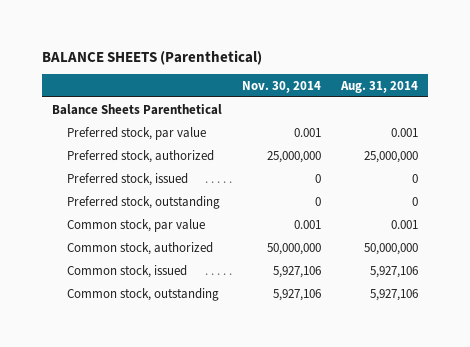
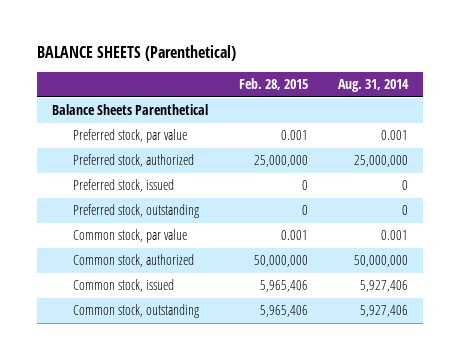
[242,80,322,93] Nov. 30, 2014 -> none
none -> [238,78,308,91] Feb. 28, 2015
[370,265,419,278] 5,927,106 -> [360,280,409,293] 5,927,406
[370,288,419,301] 5,927,106 -> [360,305,409,318] 5,927,406

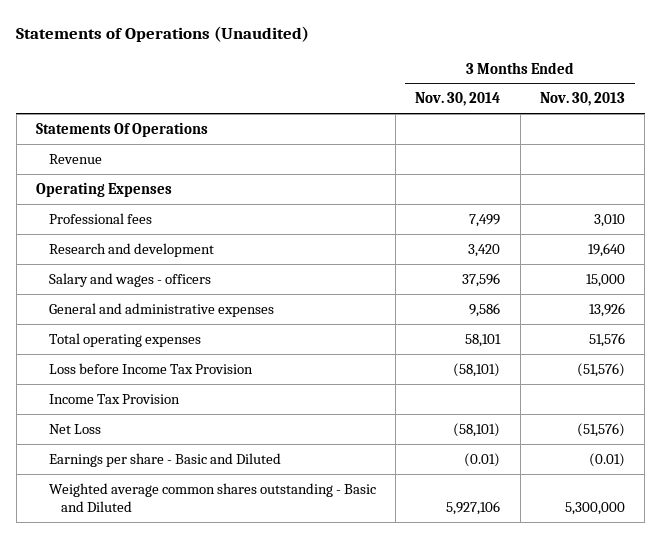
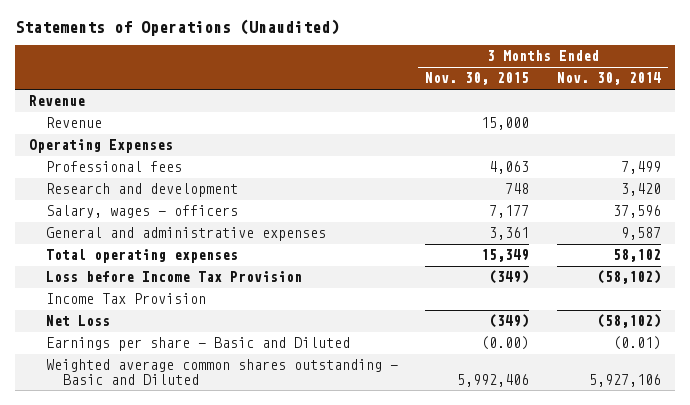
[540,92,626,107] Nov. 30, 2013 -> none
none -> [425,72,530,86] Nov. 30, 2015
[36,121,209,137] Statements Of Operations -> none
none -> [45,117,102,129] Revenue
[48,272,211,287] Salary and wages - officers -> [45,205,238,219] Salary, wages - officers
[469,302,501,317] 9,586 -> [620,227,661,241] 9,587
[465,333,502,347] 58,101 -> [612,249,661,263] 58,102
[453,362,501,377] (58,101) -> [596,270,661,285] (58,102)
[453,422,501,437] (58,101) -> [596,314,661,329] (58,102)

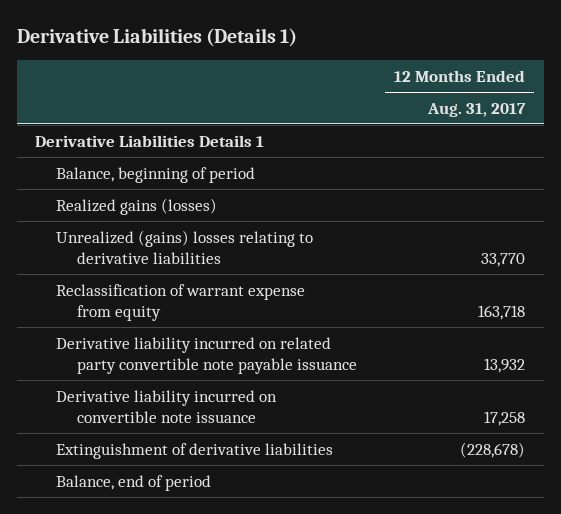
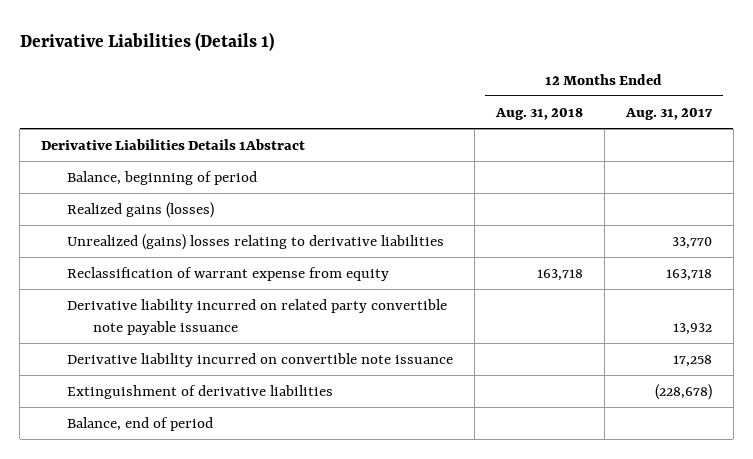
none -> [495,107,584,120] Aug. 31, 2018
[35,134,265,147] Derivative Liabilities Details 1 -> [41,138,306,150] Derivative Liabilities Details 1Abstract

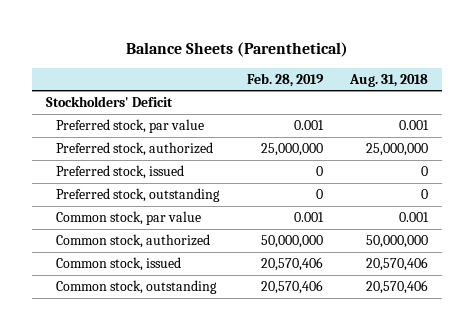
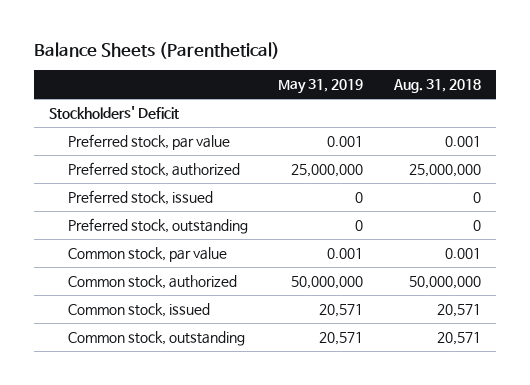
[246,72,324,87] Feb. 28, 2019 -> none
none -> [278,79,364,95] May 31, 2019
[366,257,429,272] 20,570,406 -> [436,304,481,318] 20,571
[366,280,429,295] 20,570,406 -> [436,332,481,346] 20,571

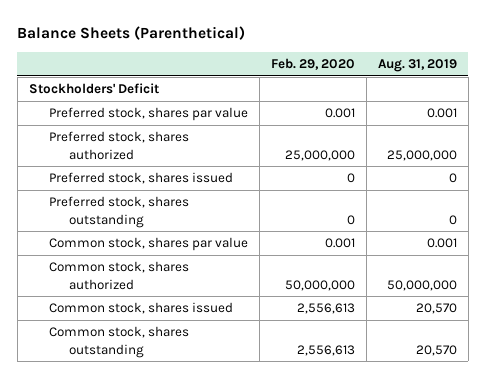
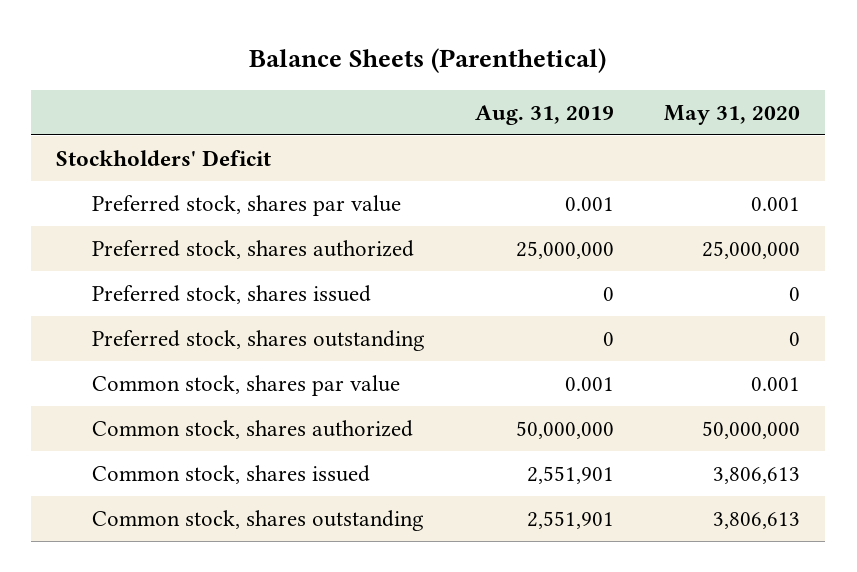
[270,58,355,71] Feb. 29, 2020 -> none
none -> [664,104,801,125] May 31, 2020
[415,303,457,315] 20,570 -> [527,465,615,484] 2,551,901
[415,344,457,356] 20,570 -> [527,510,615,529] 2,551,901

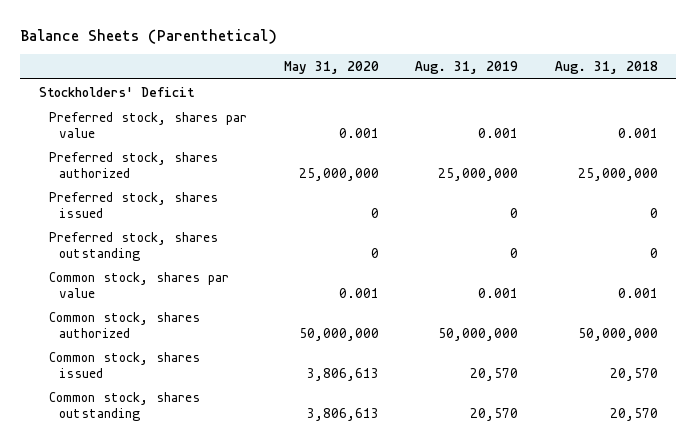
none -> [554,61,658,75] Aug. 31, 2018
[527,465,615,484] 2,551,901 -> [470,367,519,381] 20,570
[527,510,615,529] 2,551,901 -> [470,407,519,421] 20,570

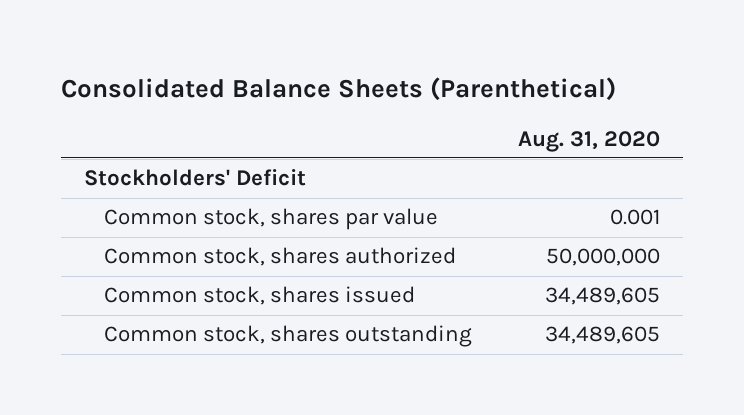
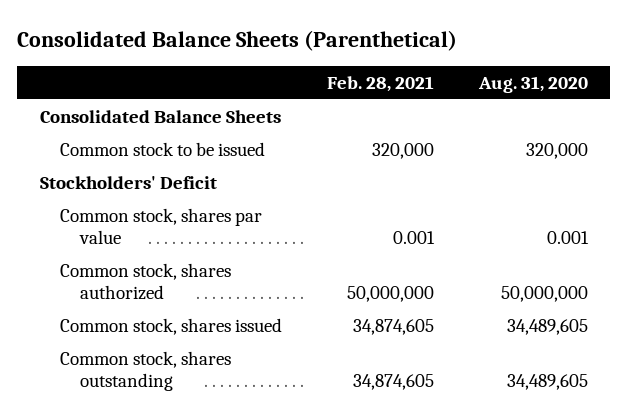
none -> [326,75,434,92] Feb. 28, 2021
none -> [39,109,281,123] Consolidated Balance Sheets
none -> [59,141,265,156] Common stock to be issued

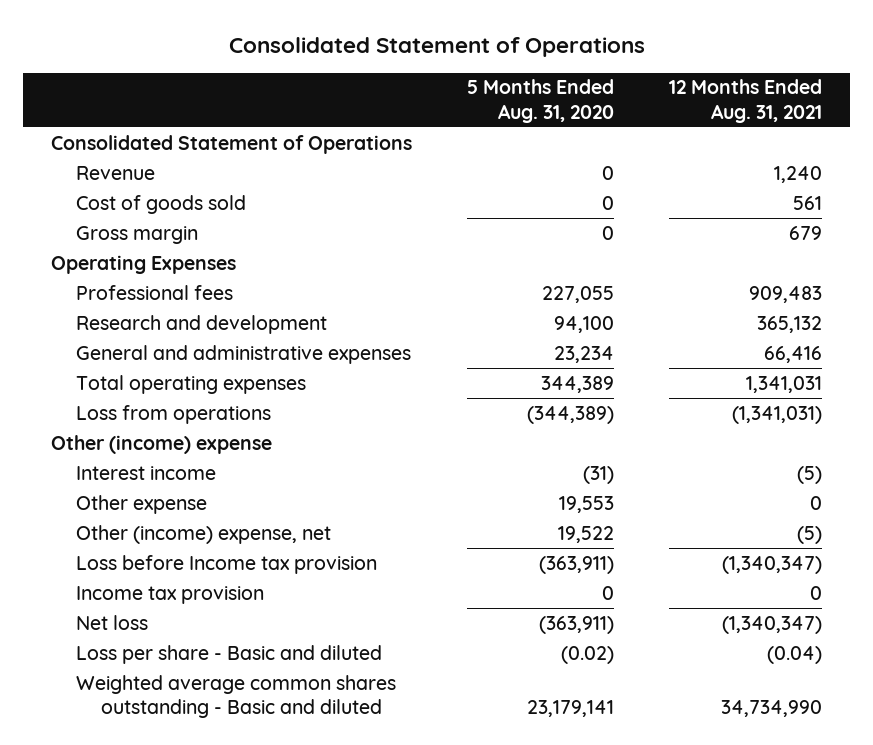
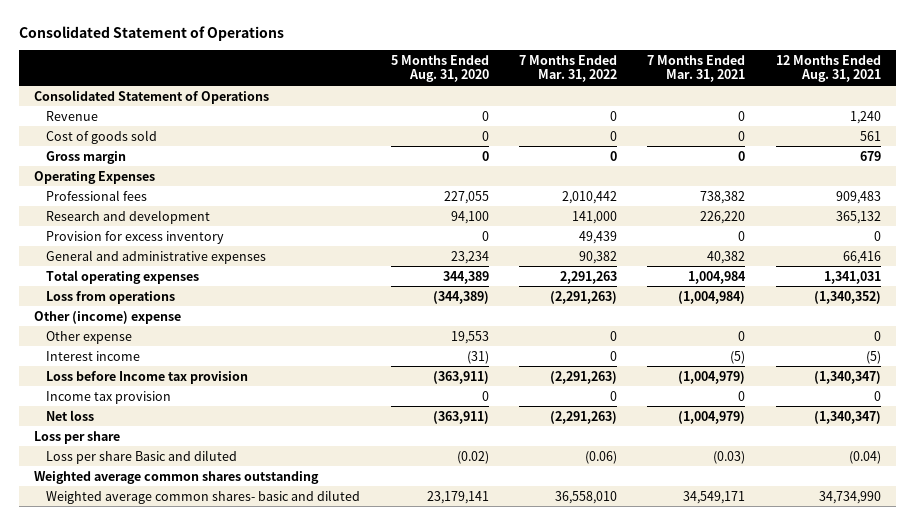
none -> [518,54,617,83] 7 Months Ended Mar. 31, 2022
none -> [647,54,746,83] 7 Months Ended Mar. 31, 2021
none -> [46,230,225,244] Provision for excess inventory
[732,405,823,424] (1,341,031) -> [813,290,881,304] (1,340,352)
[75,524,331,544] Other (income) expense, net -> none
[75,465,216,480] Interest income -> [46,350,141,361] Interest income
none -> [33,430,120,444] Loss per share
[75,644,382,664] Loss per share - Basic and diluted -> [46,449,238,464] Loss per share Basic and diluted
none -> [33,470,319,484] Weighted average common shares outstanding
[75,674,396,719] Weighted average common shares outstanding - Basic and diluted -> [46,489,361,504] Weighted average common shares- basic and diluted

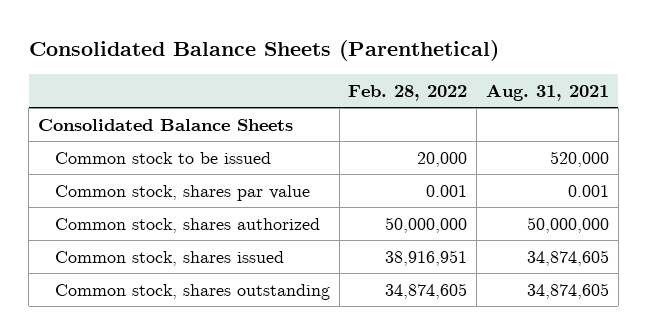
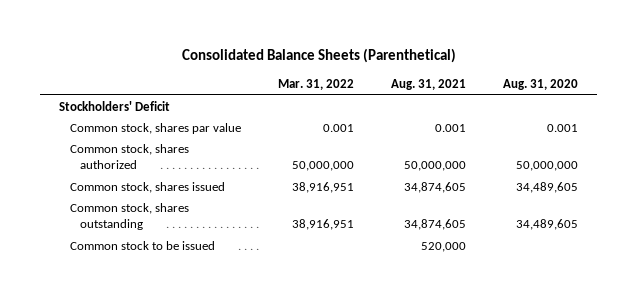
[348,84,468,101] Feb. 28, 2022 -> none
none -> [277,79,354,91] Mar. 31, 2022
none -> [503,79,579,91] Aug. 31, 2020
[38,118,294,131] Consolidated Balance Sheets -> none
none -> [59,100,171,111] Stockholders' Deficit
[54,151,271,164] Common stock to be issued -> [69,240,215,250] Common stock to be issued

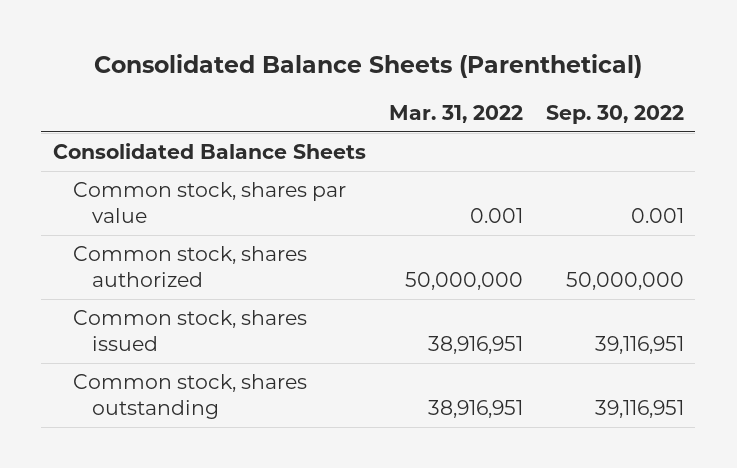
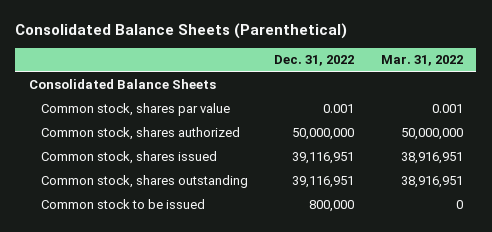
[545,104,684,124] Sep. 30, 2022 -> none
none -> [274,55,355,67] Dec. 31, 2022
none -> [40,199,205,210] Common stock to be issued

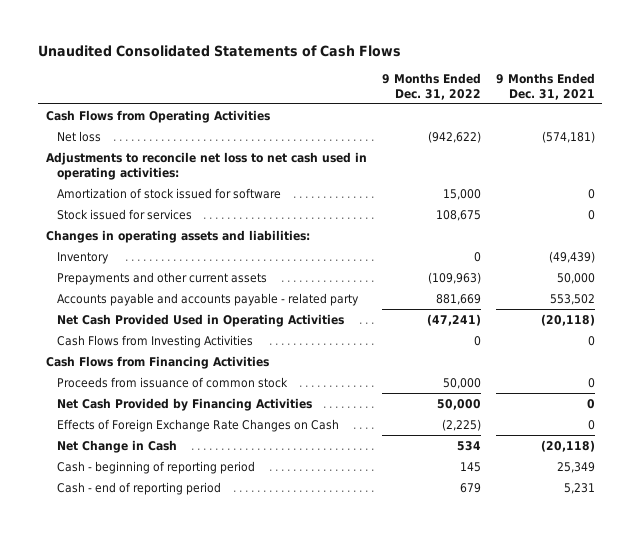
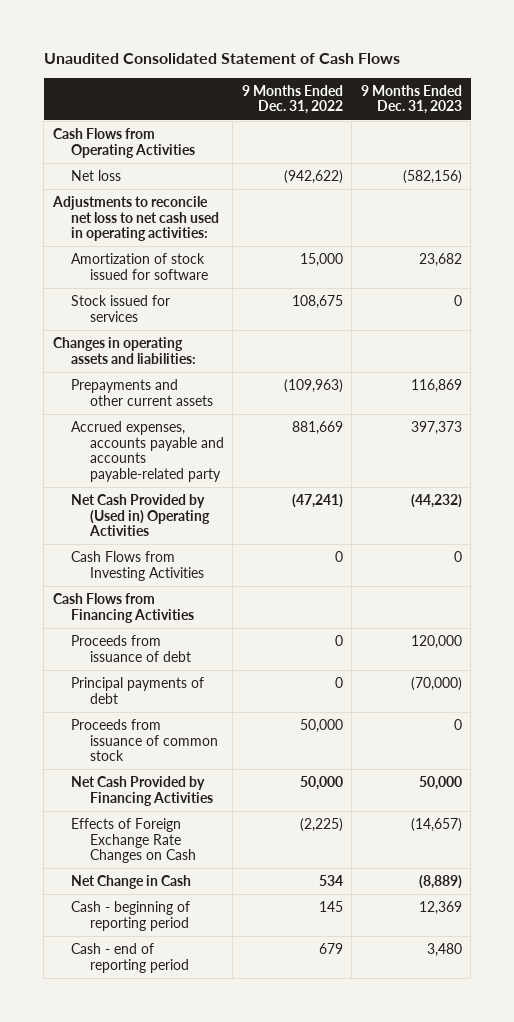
[38,45,402,58] Unaudited Consolidated Statements of Cash Flows -> [43,53,400,65] Unaudited Consolidated Statement of Cash Flows
[495,72,595,100] 9 Months Ended Dec. 31, 2021 -> none
none -> [360,84,462,115] 9 Months Ended Dec. 31, 2023
[56,251,109,264] Inventory -> none
[56,292,359,306] Accounts payable and accounts payable - related party -> [71,420,224,483] Accrued expenses, accounts payable and accounts payable-related party
[56,313,344,327] Net Cash Provided Used in Operating Activities -> [71,493,210,537] Net Cash Provided by (Used in) Operating Activities
none -> [71,634,191,662] Proceeds from issuance of debt
none -> [71,676,205,704] Principal payments of debt

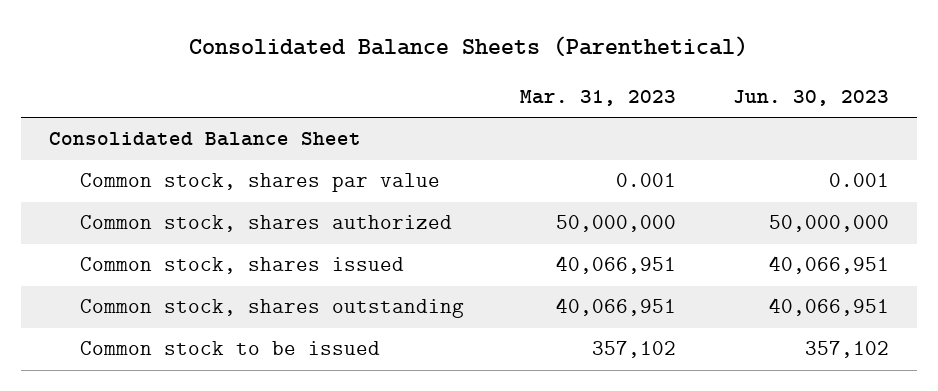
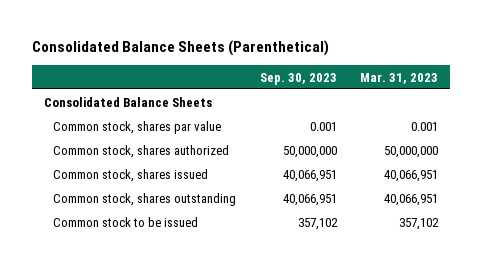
[732,89,889,106] Jun. 30, 2023 -> none
none -> [259,72,337,85] Sep. 30, 2023
[49,132,362,147] Consolidated Balance Sheet -> [43,96,212,107] Consolidated Balance Sheets

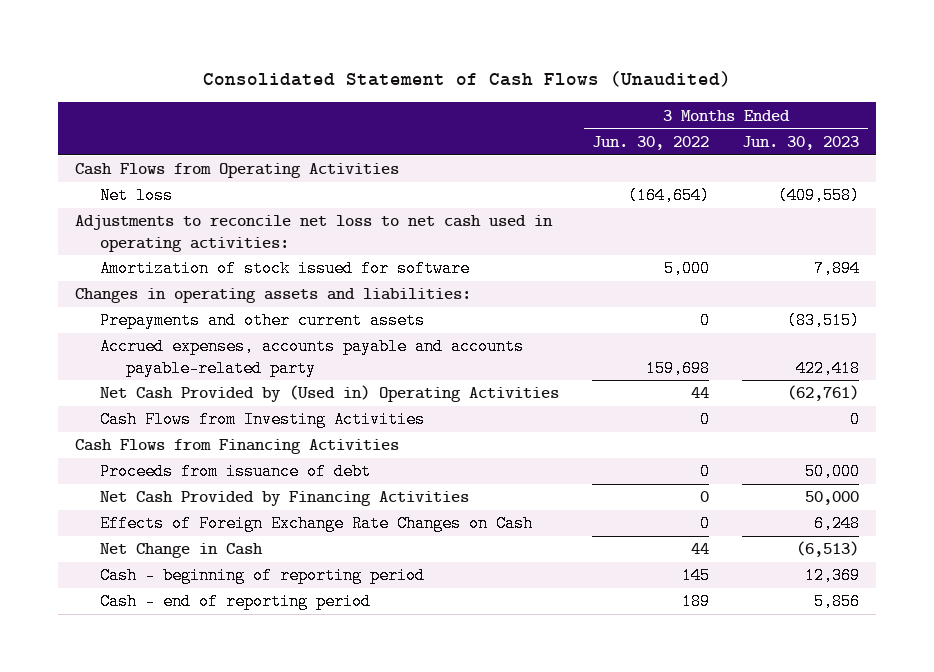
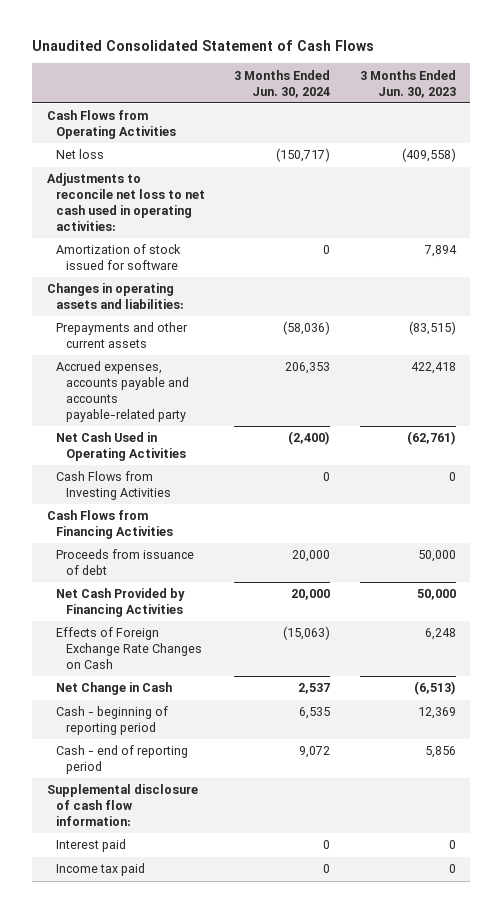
[203,71,732,88] Consolidated Statement of Cash Flows (Unaudited) -> [32,40,375,52] Unaudited Consolidated Statement of Cash Flows
[592,135,710,150] Jun. 30, 2022 -> none
none -> [234,69,331,98] 3 Months Ended Jun. 30, 2024
[100,385,560,403] Net Cash Provided by (Used in) Operating Activities -> [56,432,186,462] Net Cash Used in Operating Activities
none -> [46,784,198,826] Supplemental disclosure of cash flow information:
none -> [56,839,127,853] Interest paid
none -> [56,863,146,877] Income tax paid

